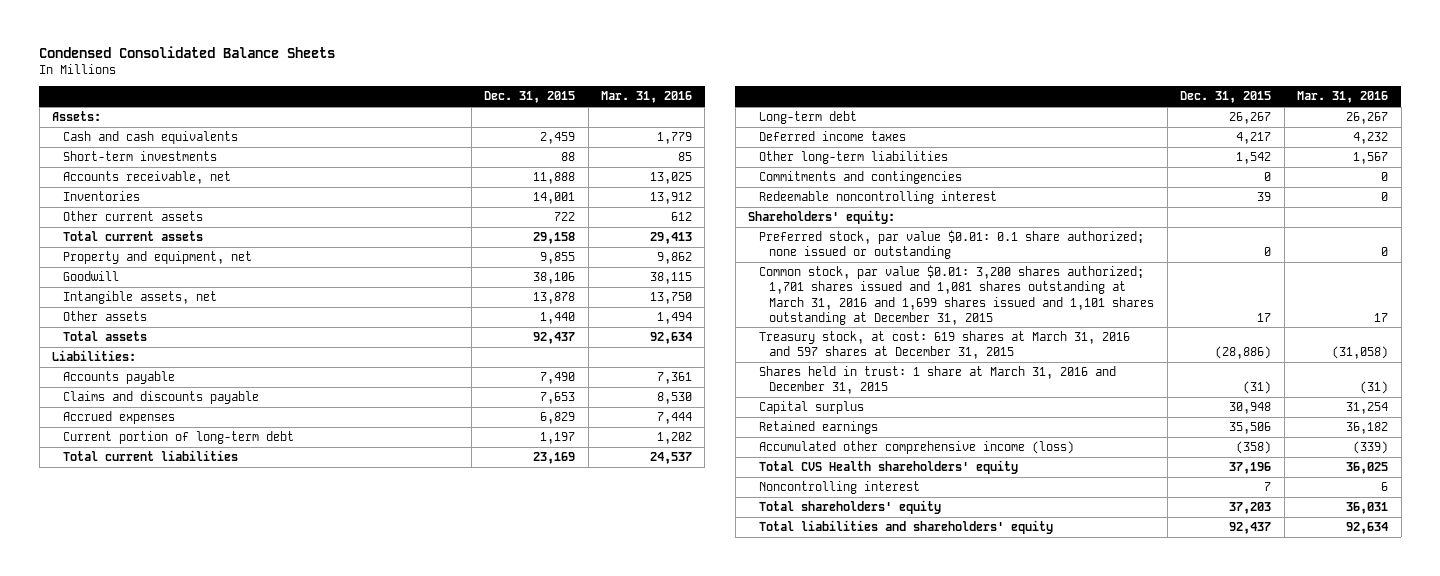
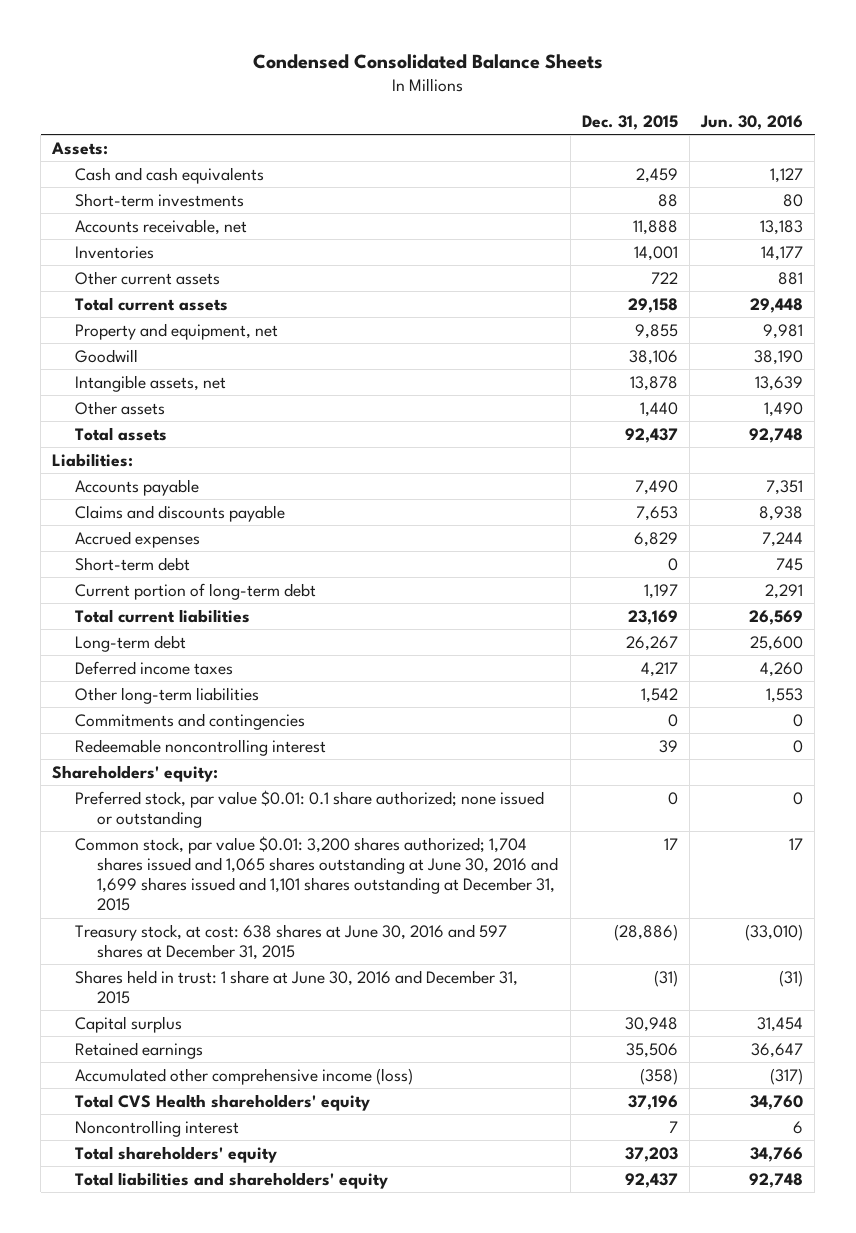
[601,91,693,104] Mar. 31, 2016 -> none
none -> [700,114,804,130] Jun. 30, 2016
none -> [74,556,190,571] Short-term debt
[758,265,1155,325] Common stock, par value $0.01: 3,200 shares authorized; 1,701 shares issued and 1,081 shares outstanding at March 31, 2016 and 1,699 shares issued and 1,101 shares outstanding at December 31, 2015 -> [74,835,559,912] Common stock, par value $0.01: 3,200 shares authorized; 1,704 shares issued and 1,065 shares outstanding at June 30, 2016 and 1,699 shares issued and 1,101 shares outstanding at December 31, 2015
[758,331,1130,360] Treasury stock, at cost: 619 shares at March 31, 2016 and 597 shares at December 31, 2015 -> [74,923,507,960] Treasury stock, at cost: 638 shares at June 30, 2016 and 597 shares at December 31, 2015
[758,366,1116,395] Shares held in trust: 1 share at March 31, 2016 and December 31, 2015 -> [74,969,518,1004] Shares held in trust: 1 share at June 30, 2016 and December 31, 2015

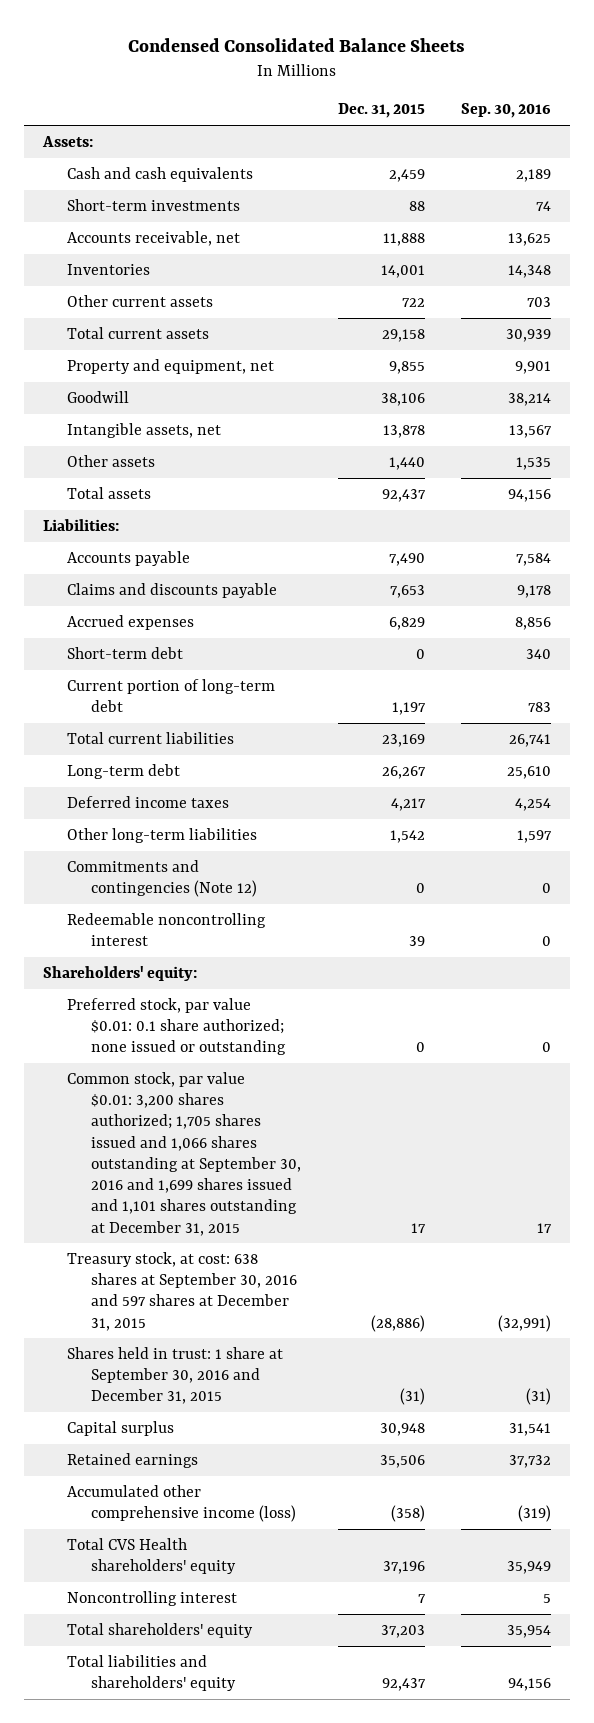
[700,114,804,130] Jun. 30, 2016 -> none
none -> [461,103,552,119] Sep. 30, 2016
[74,712,305,730] Commitments and contingencies -> [66,859,257,898] Commitments and contingencies (Note 12)
[74,835,559,912] Common stock, par value $0.01: 3,200 shares authorized; 1,704 shares issued and 1,065 shares outstanding at June 30, 2016 and 1,699 shares issued and 1,101 shares outstanding at December 31, 2015 -> [66,1071,301,1236] Common stock, par value $0.01: 3,200 shares authorized; 1,705 shares issued and 1,066 shares outstanding at September 30, 2016 and 1,699 shares issued and 1,101 shares outstanding at December 31, 2015
[74,923,507,960] Treasury stock, at cost: 638 shares at June 30, 2016 and 597 shares at December 31, 2015 -> [66,1251,297,1331] Treasury stock, at cost: 638 shares at September 30, 2016 and 597 shares at December 31, 2015
[74,969,518,1004] Shares held in trust: 1 share at June 30, 2016 and December 31, 2015 -> [66,1346,283,1405] Shares held in trust: 1 share at September 30, 2016 and December 31, 2015

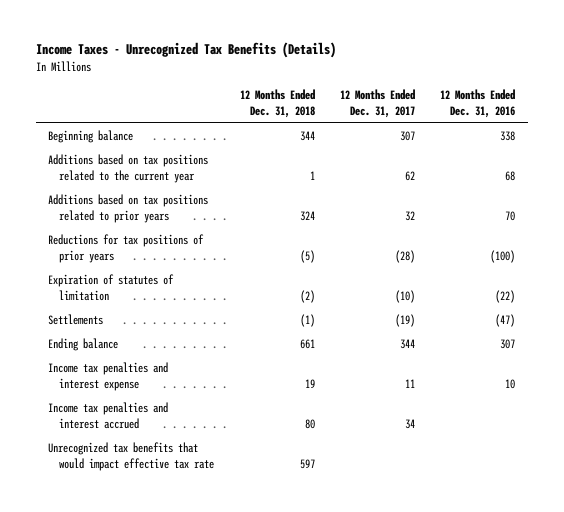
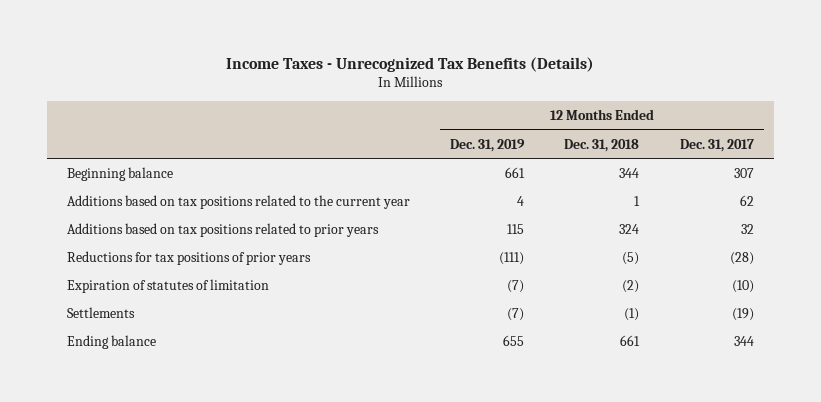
[440,89,516,118] 12 Months Ended Dec. 31, 2016 -> none
none -> [450,138,526,152] Dec. 31, 2019
[48,362,169,392] Income tax penalties and interest expense -> none
[48,402,169,430] Income tax penalties and interest accrued -> none
[48,442,215,472] Unrecognized tax benefits that would impact effective tax rate -> none

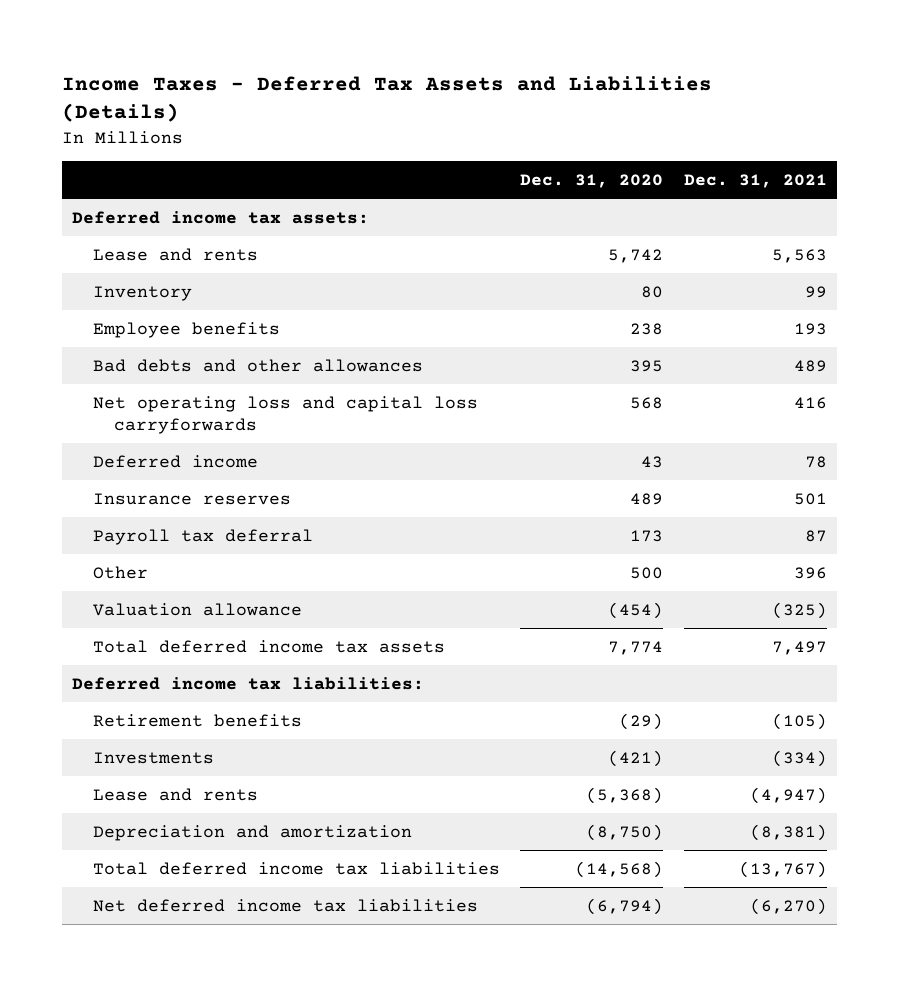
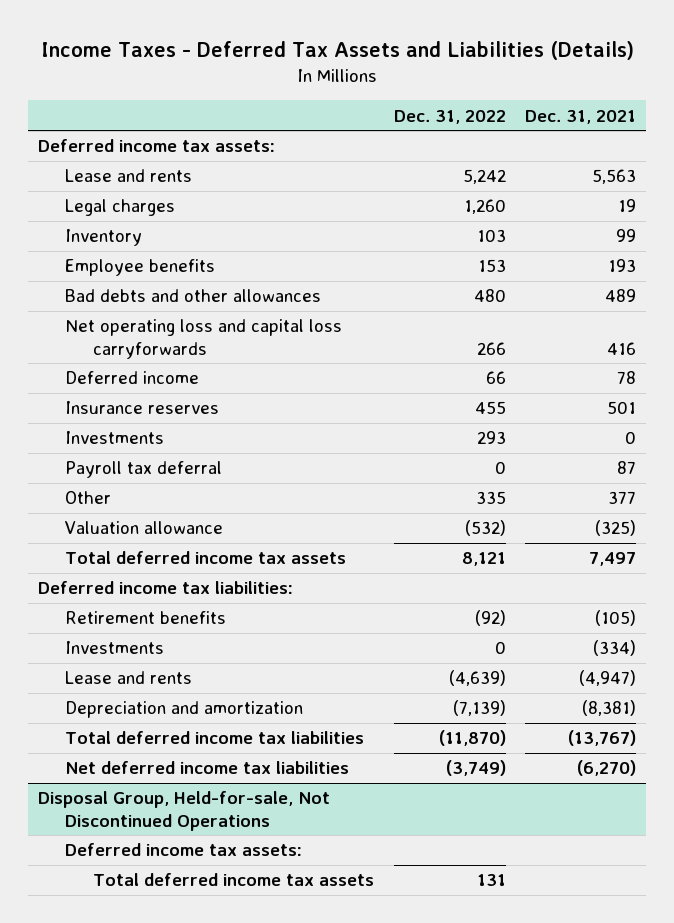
[520,174,664,189] Dec. 31, 2020 -> none
none -> [393,109,506,124] Dec. 31, 2022
none -> [65,199,176,217] Legal charges
none -> [65,431,165,445] Investments
[793,566,827,579] 396 -> [607,491,636,505] 377
none -> [37,791,330,831] Disposal Group, Held-for-sale, Not Discontinued Operations
none -> [65,843,303,857] Deferred income tax assets:
none -> [93,873,375,887] Total deferred income tax assets

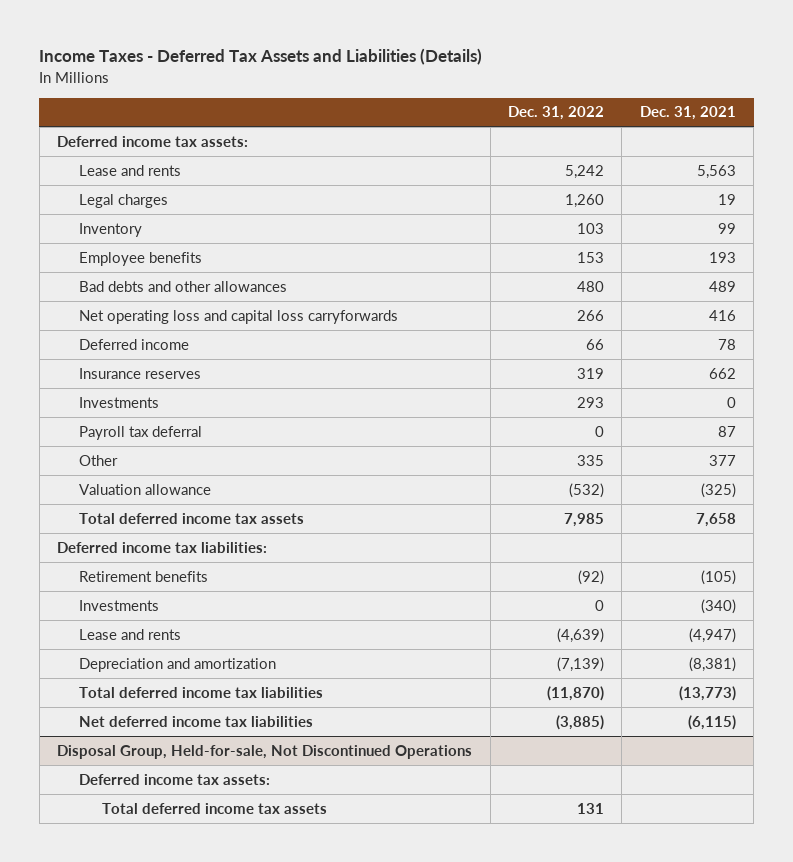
[474,401,506,415] 455 -> [576,367,604,379] 319
[606,401,636,415] 501 -> [708,367,736,379] 662
[461,552,506,567] 8,121 -> [563,512,604,527] 7,985
[588,552,636,567] 7,497 -> [695,512,736,527] 7,658
[592,640,636,657] (334) -> [700,598,736,614] (340)
[567,730,636,747] (13,767) -> [678,685,736,701] (13,773)
[445,760,506,777] (3,749) -> [555,714,604,730] (3,885)
[576,760,636,777] (6,270) -> [687,714,736,730] (6,115)

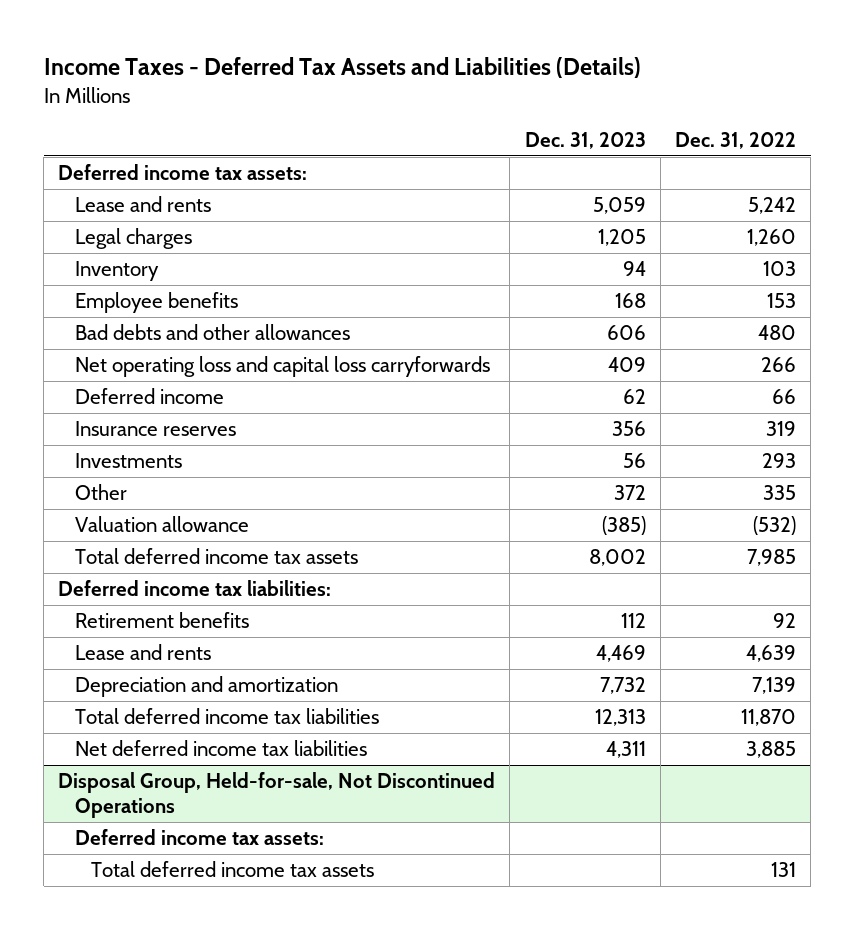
[639,106,736,121] Dec. 31, 2021 -> none
none -> [524,131,646,149] Dec. 31, 2023
[79,425,203,440] Payroll tax deferral -> none
[79,599,160,611] Investments -> none
[577,569,604,585] (92) -> [772,613,796,629] 92
[556,627,604,643] (4,639) -> [745,645,796,663] 4,639
[556,656,604,672] (7,139) -> [751,677,796,695] 7,139
[546,685,604,701] (11,870) -> [740,709,796,727] 11,870
[555,714,604,730] (3,885) -> [745,741,796,759] 3,885

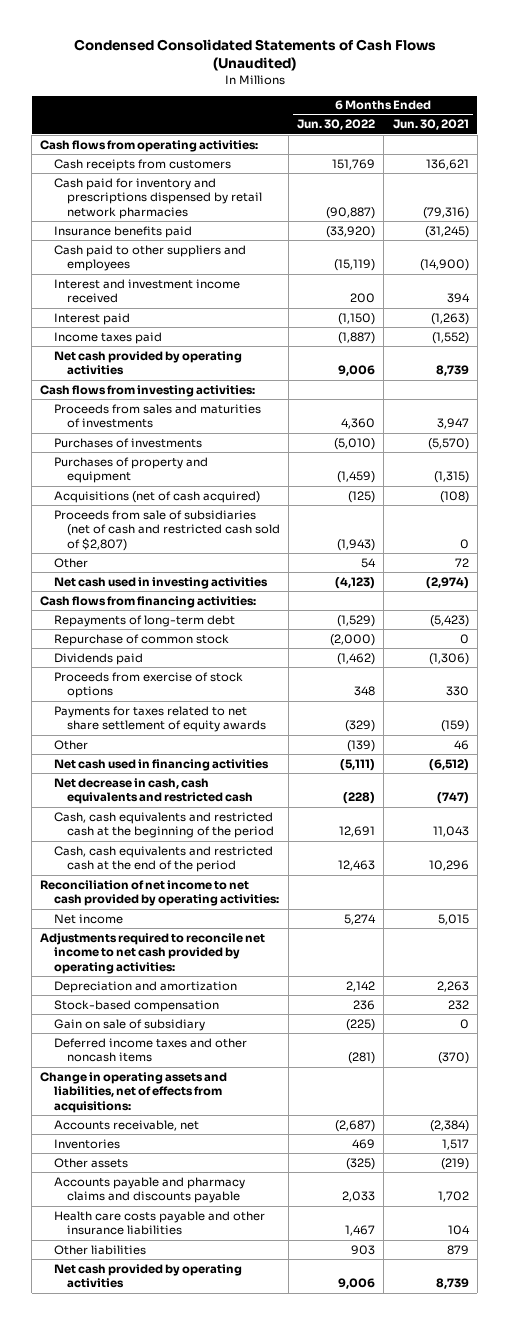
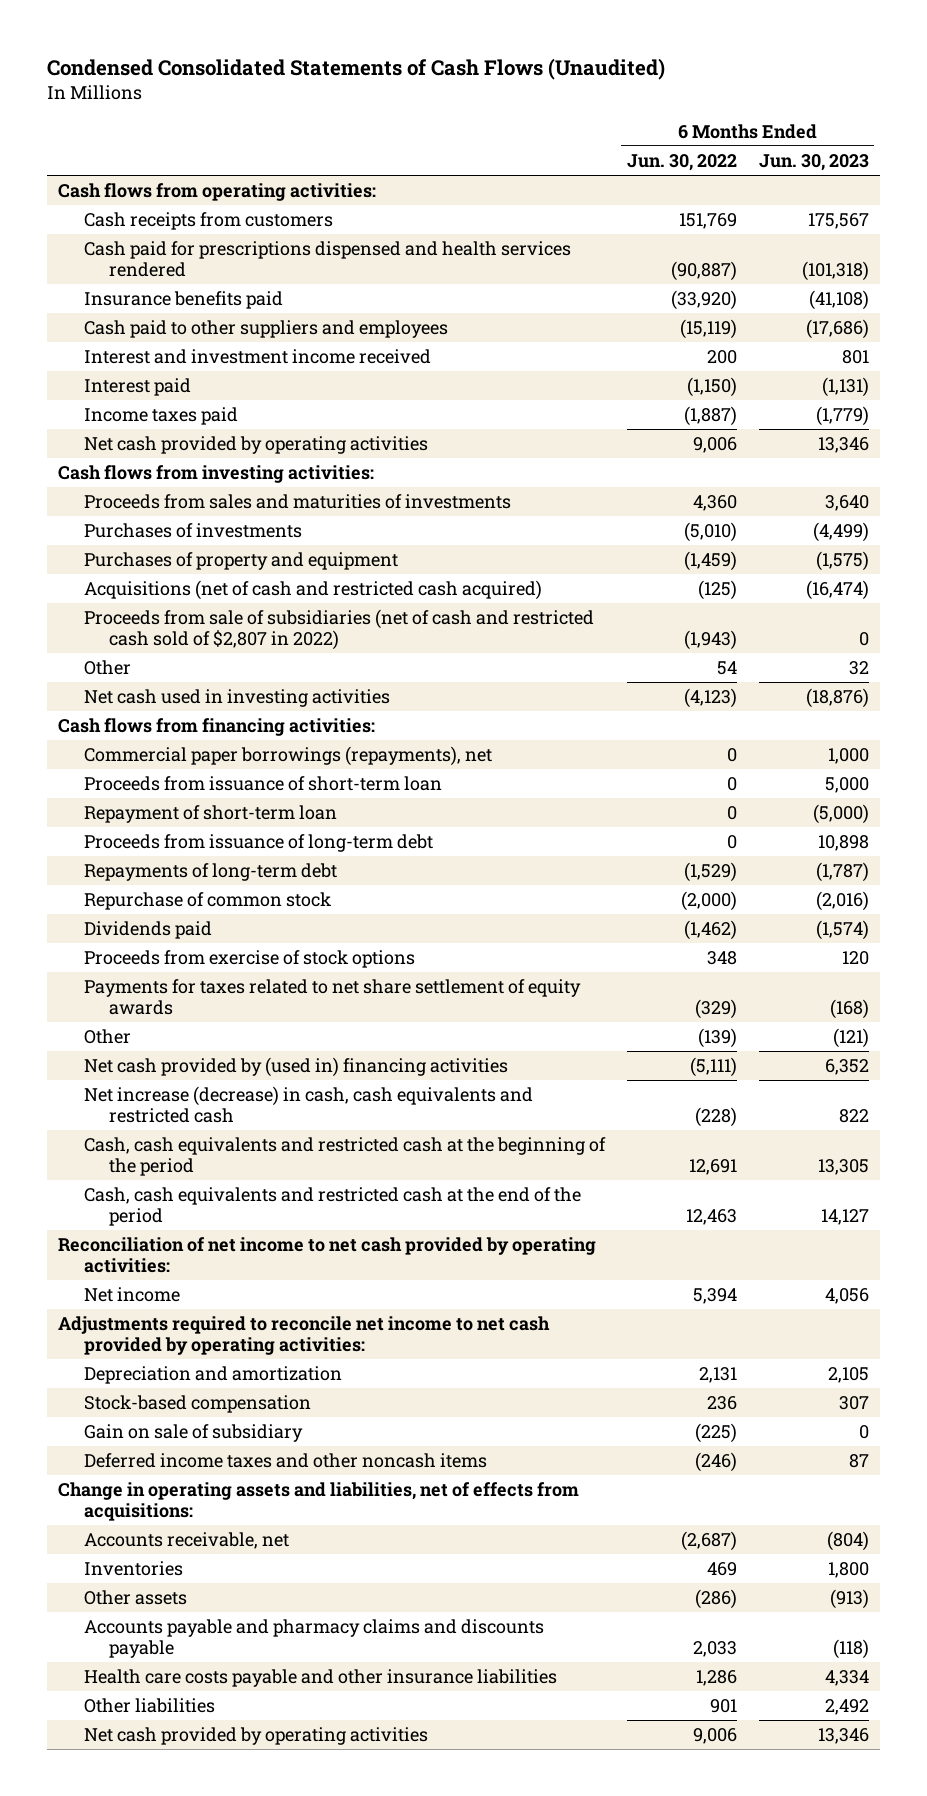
[392,119,469,131] Jun. 30, 2021 -> none
none -> [758,154,869,172] Jun. 30, 2023
[53,177,262,219] Cash paid for inventory and prescriptions dispensed by retail network pharmacies -> [83,241,571,278] Cash paid for prescriptions dispensed and health services rendered
[53,490,260,503] Acquisitions (net of cash acquired) -> [83,580,542,601] Acquisitions (net of cash and restricted cash acquired)
[53,509,280,551] Proceeds from sale of subsidiaries (net of cash and restricted cash sold of $2,807) -> [83,609,594,651] Proceeds from sale of subsidiaries (net of cash and restricted cash sold of $2,807 in 2022)
none -> [83,746,492,767] Commercial paper borrowings (repayments), net
none -> [83,776,442,792] Proceeds from issuance of short-term loan
none -> [83,805,337,824] Repayment of short-term loan
none -> [83,834,433,853] Proceeds from issuance of long-term debt
[53,758,269,771] Net cash used in financing activities -> [83,1057,508,1078] Net cash provided by (used in) financing activities
[53,777,253,805] Net decrease in cash, cash equivalents and restricted cash -> [83,1086,533,1124] Net increase (decrease) in cash, cash equivalents and restricted cash
[344,913,377,925] 5,274 -> [692,1288,737,1305] 5,394
[346,980,376,992] 2,142 -> [698,1367,737,1384] 2,131
[348,1052,376,1065] (281) -> [694,1452,737,1473] (246)
[346,1157,376,1170] (325) -> [694,1589,737,1610] (286)
[345,1225,376,1237] 1,467 -> [695,1670,737,1687] 1,286
[351,1244,376,1255] 903 -> [709,1699,737,1714] 901

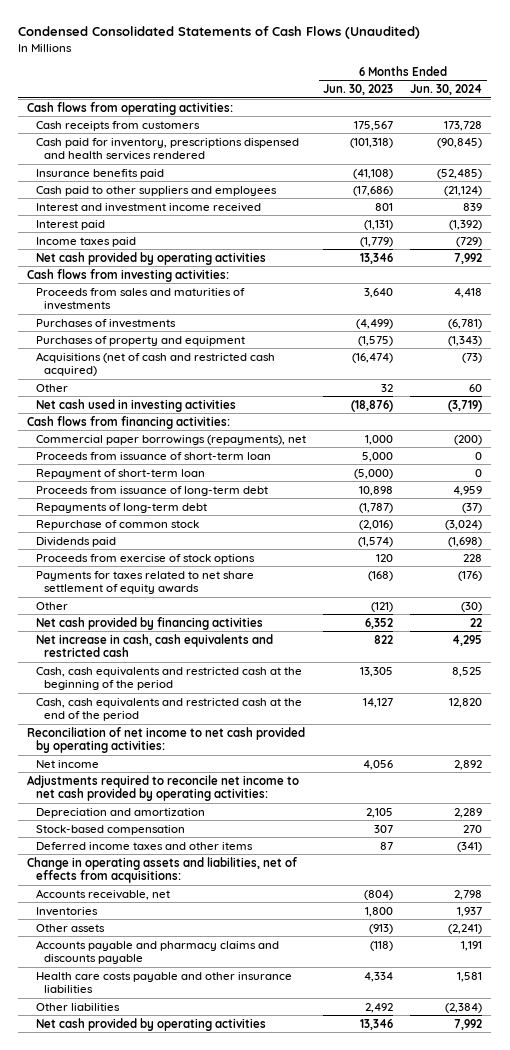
[626,154,737,172] Jun. 30, 2022 -> none
none -> [410,83,483,95] Jun. 30, 2024
[83,241,571,278] Cash paid for prescriptions dispensed and health services rendered -> [35,137,299,161] Cash paid for inventory, prescriptions dispensed and health services rendered
[83,609,594,651] Proceeds from sale of subsidiaries (net of cash and restricted cash sold of $2,807 in 2022) -> none
[83,1057,508,1078] Net cash provided by (used in) financing activities -> [35,616,263,630] Net cash provided by financing activities
[83,1086,533,1124] Net increase (decrease) in cash, cash equivalents and restricted cash -> [35,633,273,658] Net increase in cash, cash equivalents and restricted cash
[83,1424,303,1443] Gain on sale of subsidiary -> none
[83,1453,487,1469] Deferred income taxes and other noncash items -> [35,841,253,850] Deferred income taxes and other items

